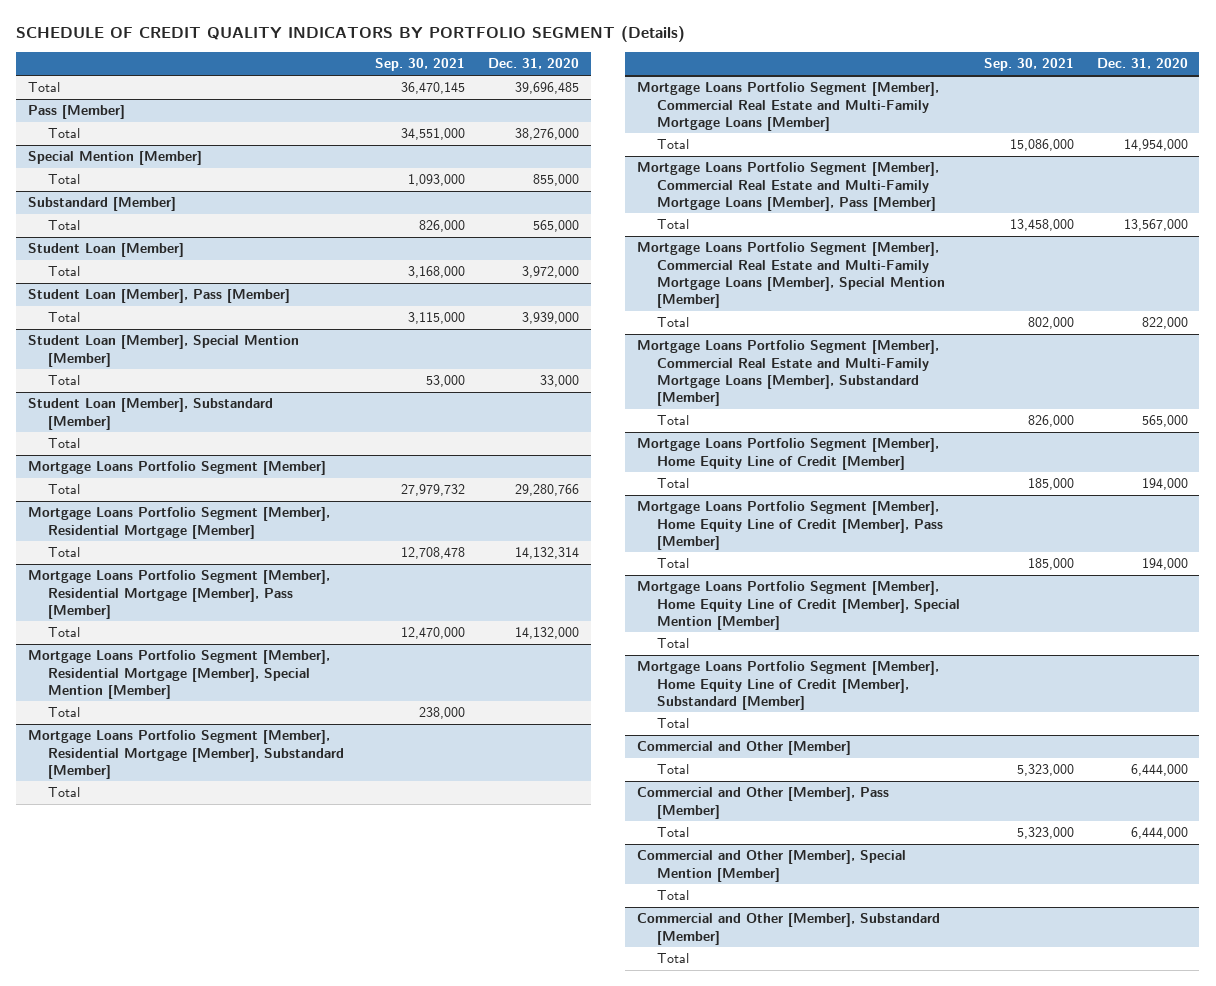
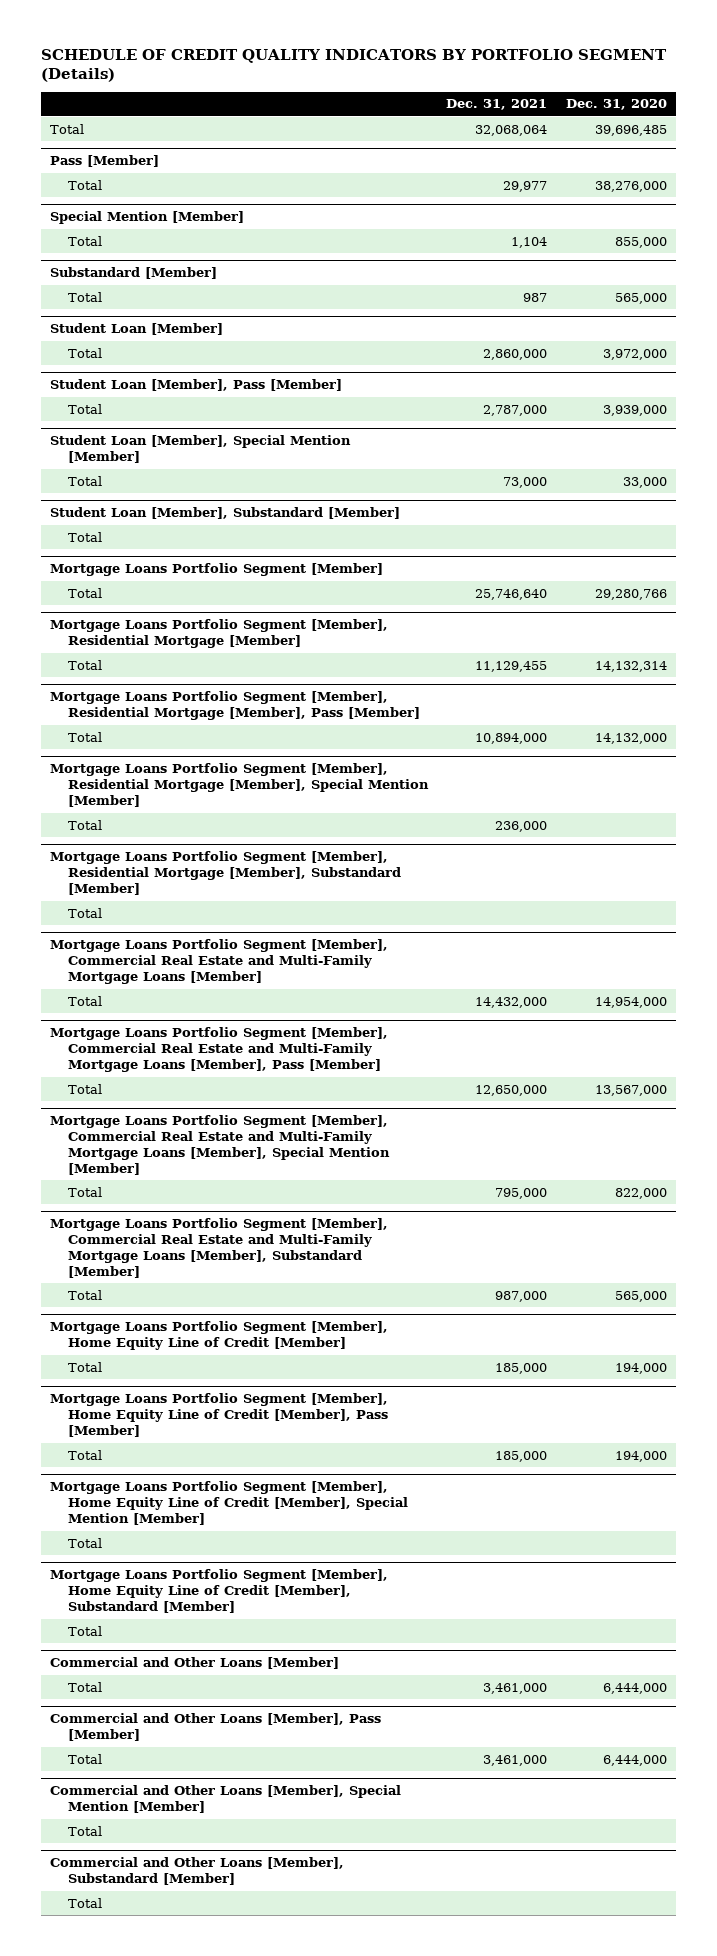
[374,58,465,72] Sep. 30, 2021 -> none
none -> [446,99,548,111] Dec. 31, 2021
[637,741,852,756] Commercial and Other [Member] -> [50,1657,340,1670] Commercial and Other Loans [Member]
[637,787,890,819] Commercial and Other [Member], Pass [Member] -> [50,1713,382,1742] Commercial and Other Loans [Member], Pass [Member]
[637,850,907,882] Commercial and Other [Member], Special Mention [Member] -> [50,1785,402,1814] Commercial and Other Loans [Member], Special Mention [Member]
[637,913,941,945] Commercial and Other [Member], Substandard [Member] -> [50,1857,345,1886] Commercial and Other Loans [Member], Substandard [Member]

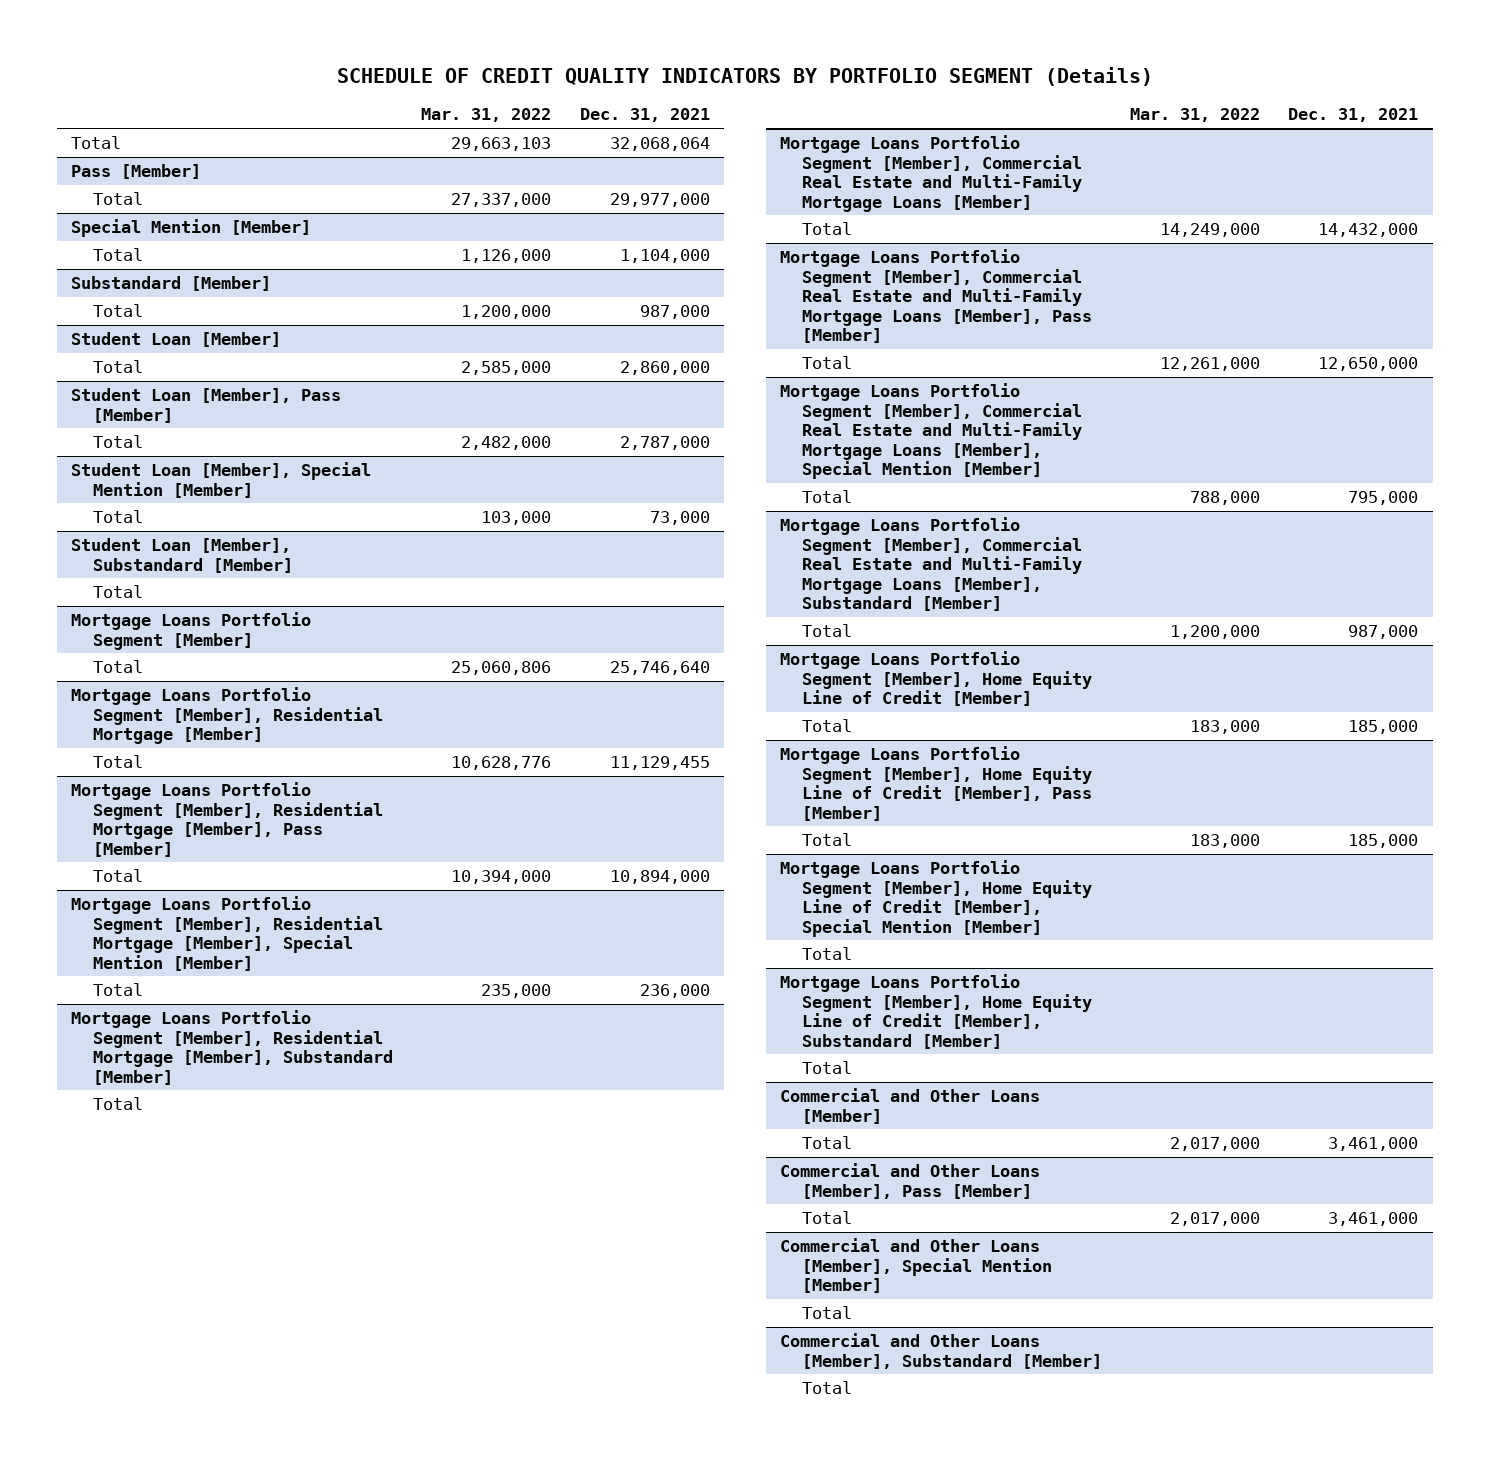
[565,99,667,111] Dec. 31, 2020 -> none
none -> [421,108,552,123] Mar. 31, 2022
[503,180,548,192] 29,977 -> [609,193,710,208] 29,977,000
[511,236,548,248] 1,104 -> [619,249,710,264] 1,104,000
[523,292,548,302] 987 -> [639,305,710,320] 987,000

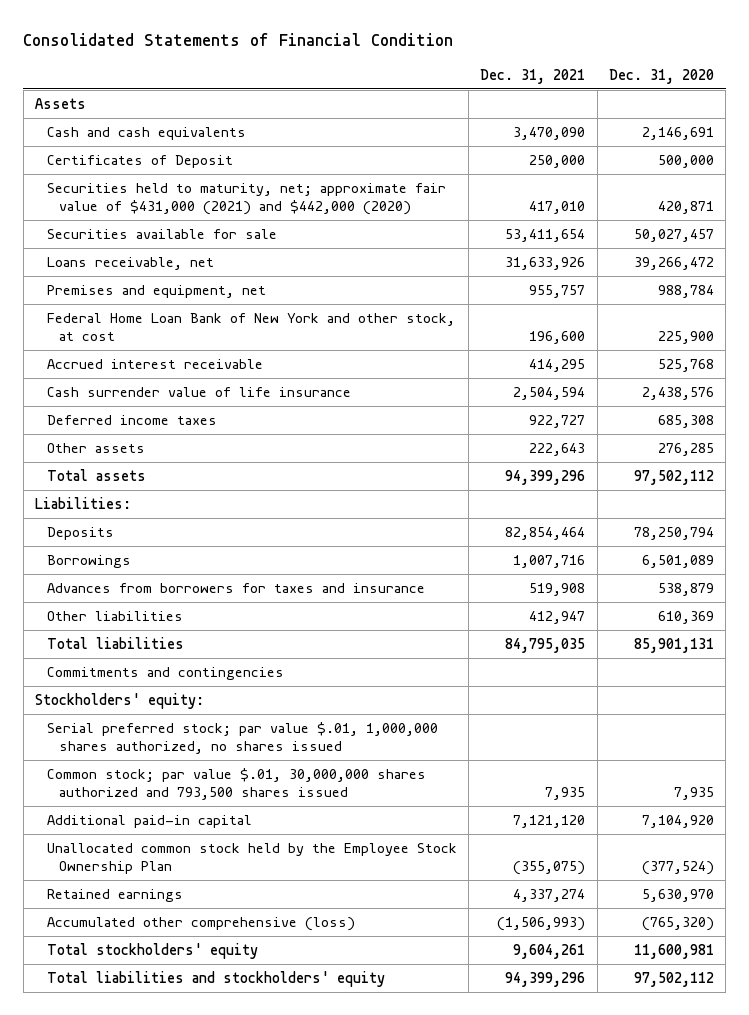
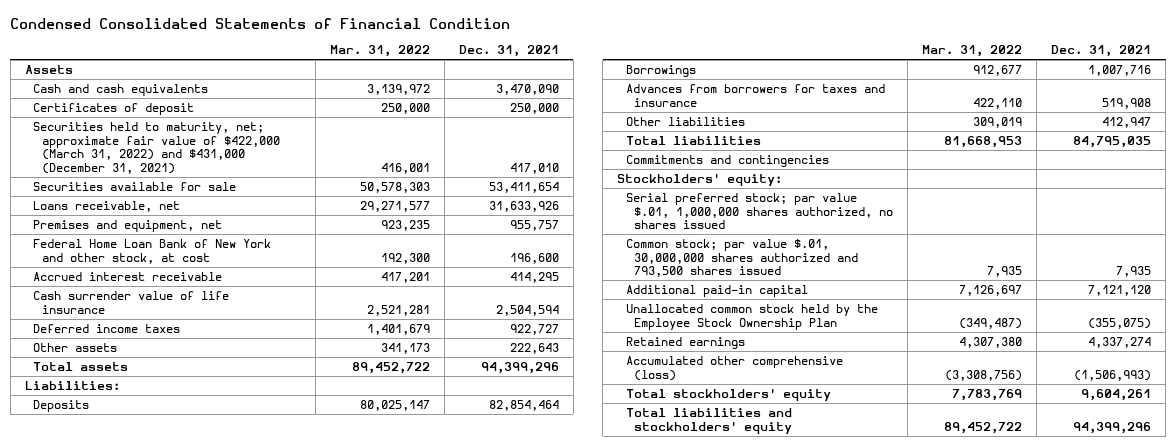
[23,32,454,46] Consolidated Statements of Financial Condition -> [10,17,511,29] Condensed Consolidated Statements of Financial Condition
[608,68,714,84] Dec. 31, 2020 -> none
none -> [329,45,430,58] Mar. 31, 2022
[46,155,233,169] Certificates of Deposit -> [33,102,195,115] Certificates of deposit
[46,183,446,215] Securities held to maturity, net; approximate fair value of $431,000 (2021) and $442,000 (2020) -> [33,121,280,175] Securities held to maturity, net; approximate fair value of $422,000 (March 31, 2022) and $431,000 (December 31, 2021)

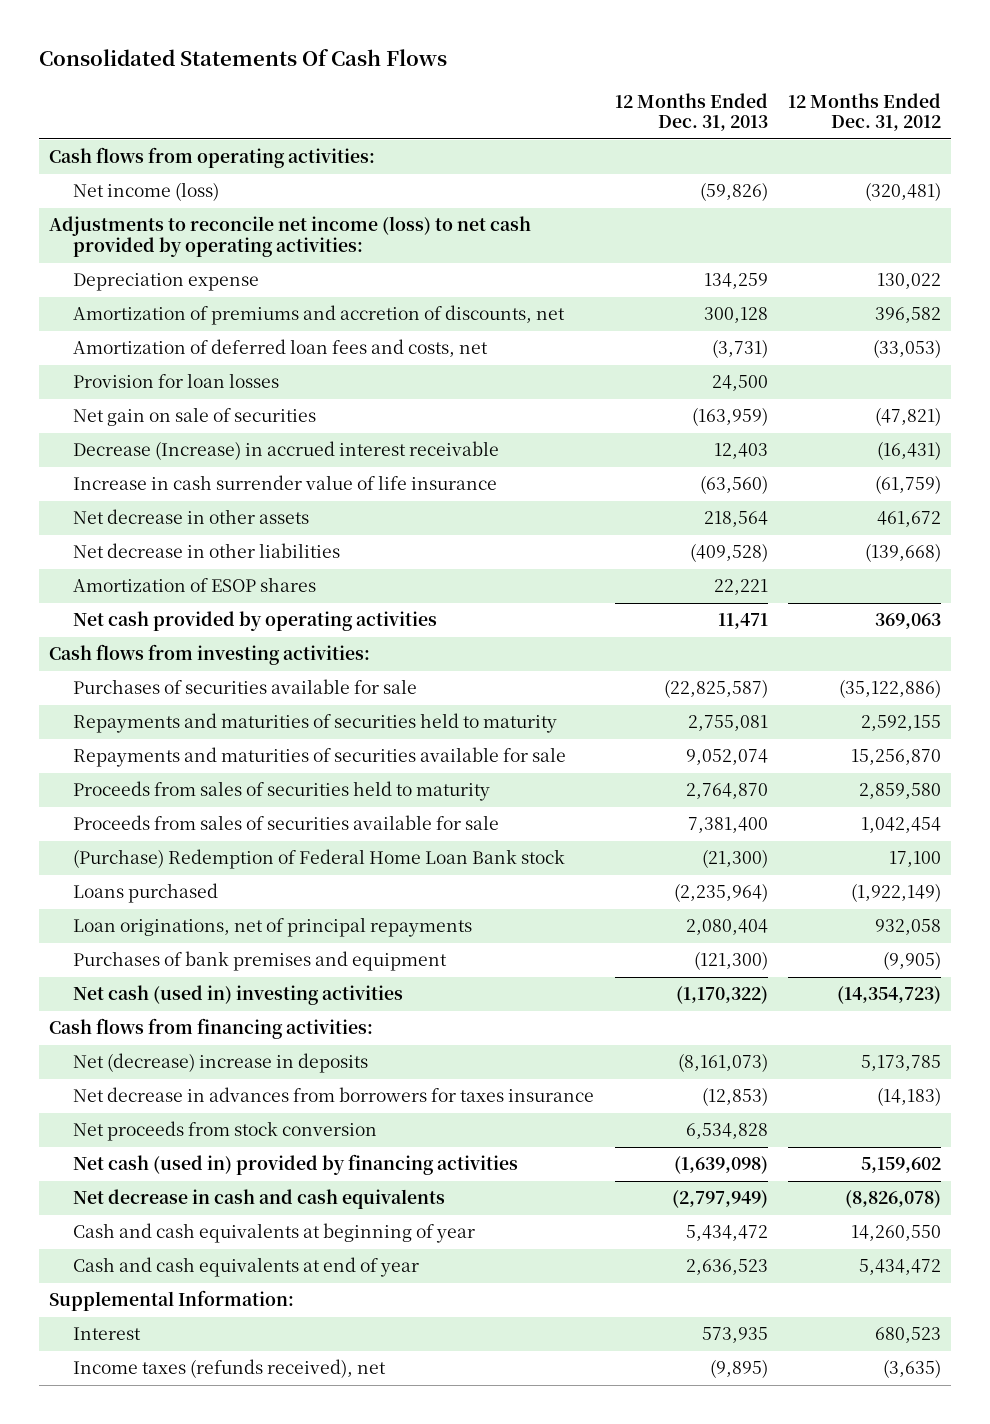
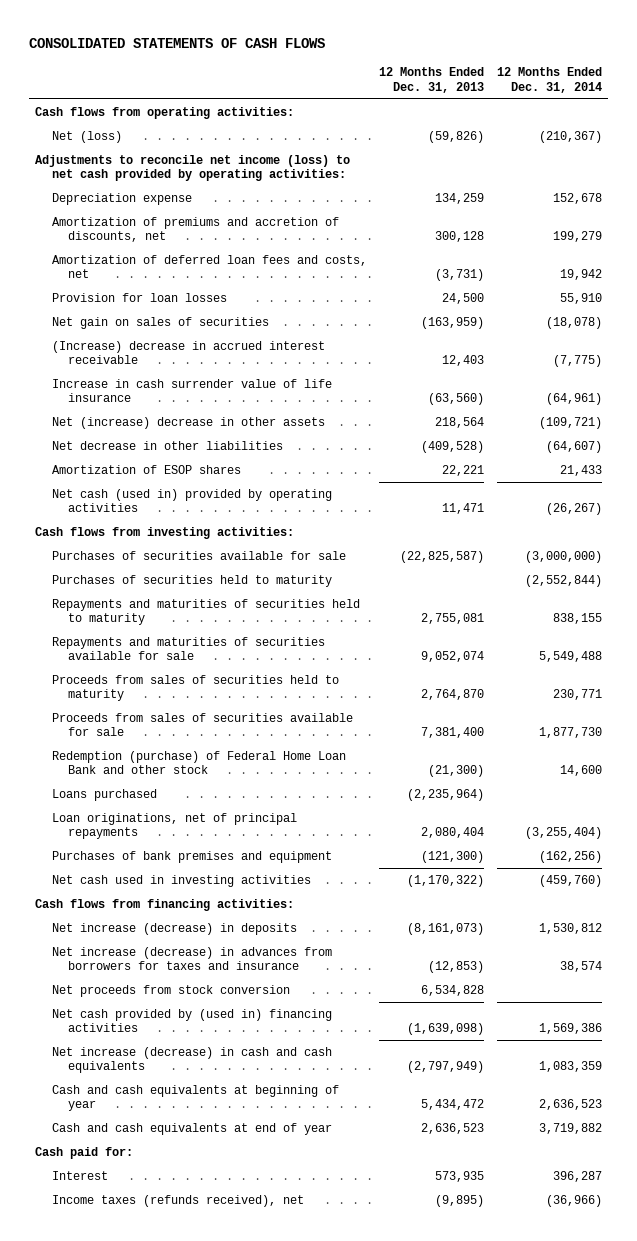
[38,49,447,67] Consolidated Statements Of Cash Flows -> [29,38,326,49] CONSOLIDATED STATEMENTS OF CASH FLOWS
[787,92,941,132] 12 Months Ended Dec. 31, 2012 -> none
none -> [496,67,602,93] 12 Months Ended Dec. 31, 2014
[73,182,220,202] Net income (loss) -> [51,131,122,144] Net (loss)
[73,407,317,427] Net gain on sale of securities -> [51,317,269,330] Net gain on sales of securities
[73,441,500,461] Decrease (Increase) in accrued interest receivable -> [51,341,325,365] (Increase) decrease in accrued interest receivable
[73,509,310,525] Net decrease in other assets -> [51,417,325,430] Net (increase) decrease in other assets
[73,611,438,632] Net cash provided by operating activities -> [51,489,332,513] Net cash (used in) provided by operating activities
none -> [51,575,332,588] Purchases of securities held to maturity
[73,849,566,870] (Purchase) Redemption of Federal Home Loan Bank stock -> [51,751,346,775] Redemption (purchase) of Federal Home Loan Bank and other stock
[73,985,404,1006] Net cash (used in) investing activities -> [51,875,311,888] Net cash used in investing activities
[73,1053,369,1074] Net (decrease) increase in deposits -> [51,923,297,936] Net increase (decrease) in deposits
[73,1087,595,1103] Net decrease in advances from borrowers for taxes insurance -> [51,947,332,971] Net increase (decrease) in advances from borrowers for taxes and insurance
[73,1154,519,1176] Net cash (used in) provided by financing activities -> [51,1009,332,1033] Net cash provided by (used in) financing activities
[73,1189,446,1210] Net decrease in cash and cash equivalents -> [51,1047,332,1074] Net increase (decrease) in cash and cash equivalents
[49,1290,295,1312] Supplemental Information: -> none
none -> [35,1147,134,1160] Cash paid for:

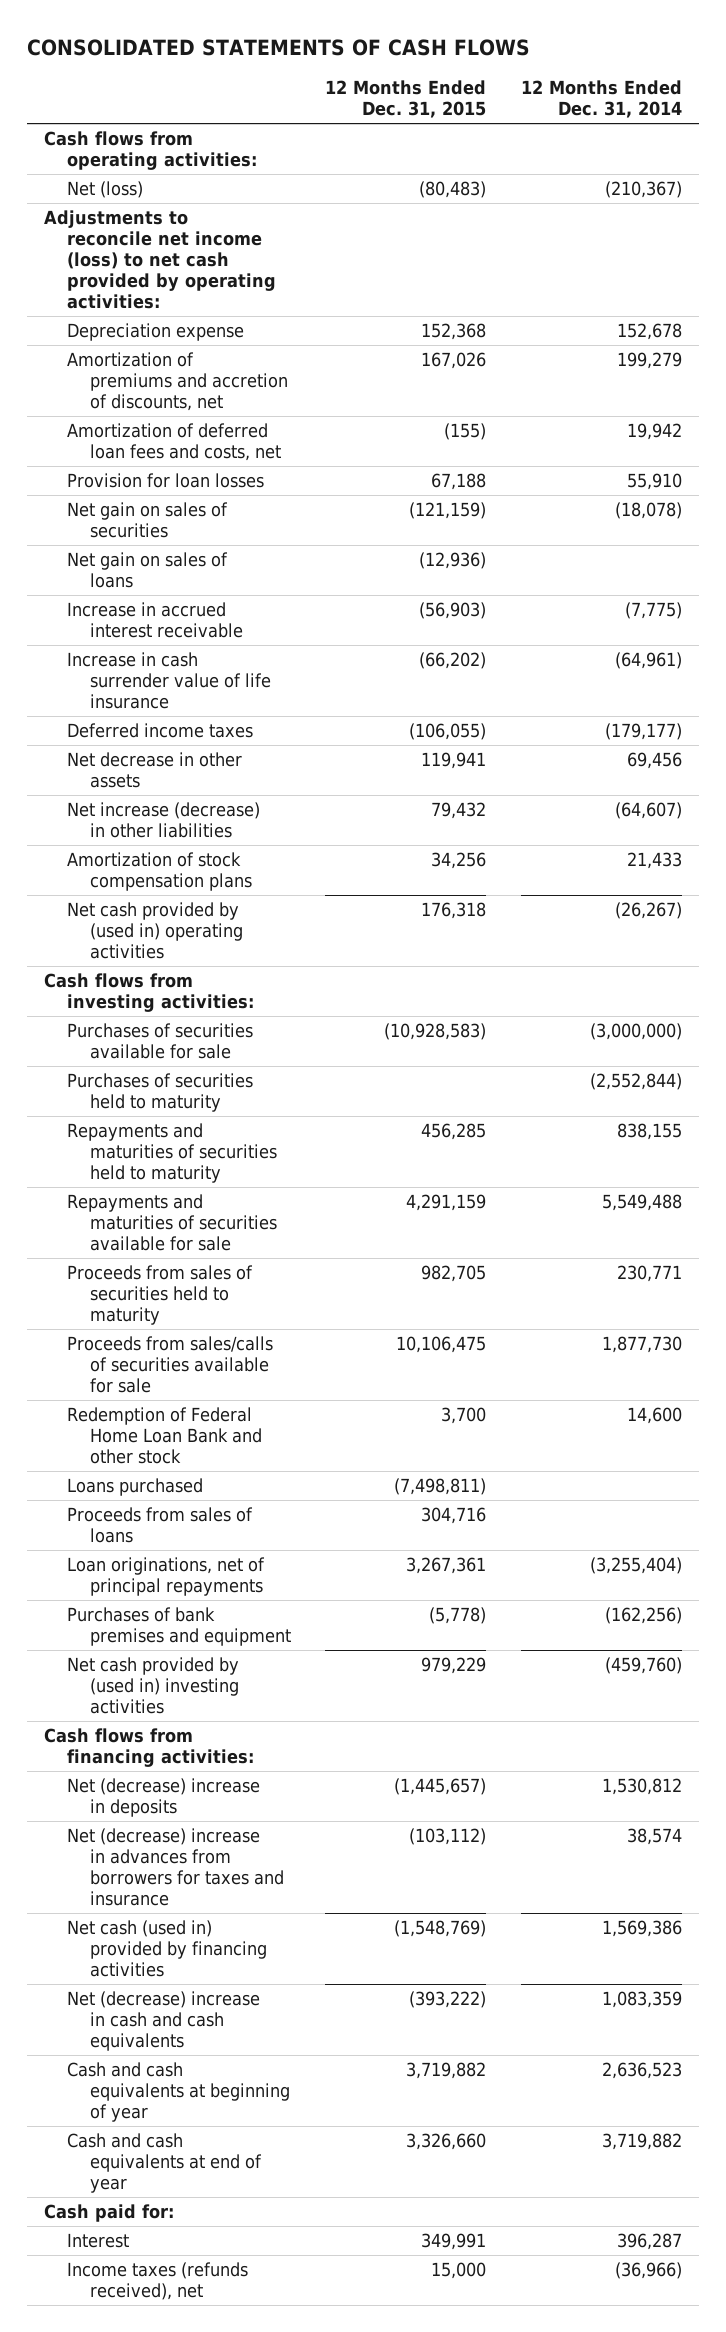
[379,67,485,93] 12 Months Ended Dec. 31, 2013 -> none
none -> [325,80,487,119] 12 Months Ended Dec. 31, 2015
none -> [67,552,229,589] Net gain on sales of loans
[51,341,325,365] (Increase) decrease in accrued interest receivable -> [67,602,243,639] Increase in accrued interest receivable
none -> [67,723,254,739] Deferred income taxes
[51,417,325,430] Net (increase) decrease in other assets -> [67,752,243,789] Net decrease in other assets
[538,417,602,430] (109,721) -> [627,752,683,770] 69,456
[51,441,283,451] Net decrease in other liabilities -> [67,802,261,839] Net increase (decrease) in other liabilities
[51,465,241,475] Amortization of ESOP shares -> [67,852,252,892] Amortization of stock compensation plans
[51,489,332,513] Net cash (used in) provided by operating activities -> [67,902,243,959] Net cash provided by (used in) operating activities
[51,713,353,737] Proceeds from sales of securities available for sale -> [67,1336,274,1393] Proceeds from sales/calls of securities available for sale
[51,751,346,775] Redemption (purchase) of Federal Home Loan Bank and other stock -> [67,1407,262,1464] Redemption of Federal Home Loan Bank and other stock
none -> [67,1507,254,1544] Proceeds from sales of loans
[51,875,311,888] Net cash used in investing activities -> [67,1657,240,1714] Net cash provided by (used in) investing activities
[51,985,290,998] Net proceeds from stock conversion -> none
[51,923,297,936] Net increase (decrease) in deposits -> [67,1778,261,1818] Net (decrease) increase in deposits
[51,947,332,971] Net increase (decrease) in advances from borrowers for taxes and insurance -> [67,1828,284,1906] Net (decrease) increase in advances from borrowers for taxes and insurance
[51,1009,332,1033] Net cash provided by (used in) financing activities -> [67,1920,267,1977] Net cash (used in) provided by financing activities
[51,1047,332,1074] Net increase (decrease) in cash and cash equivalents -> [67,1991,261,2051] Net (decrease) increase in cash and cash equivalents

